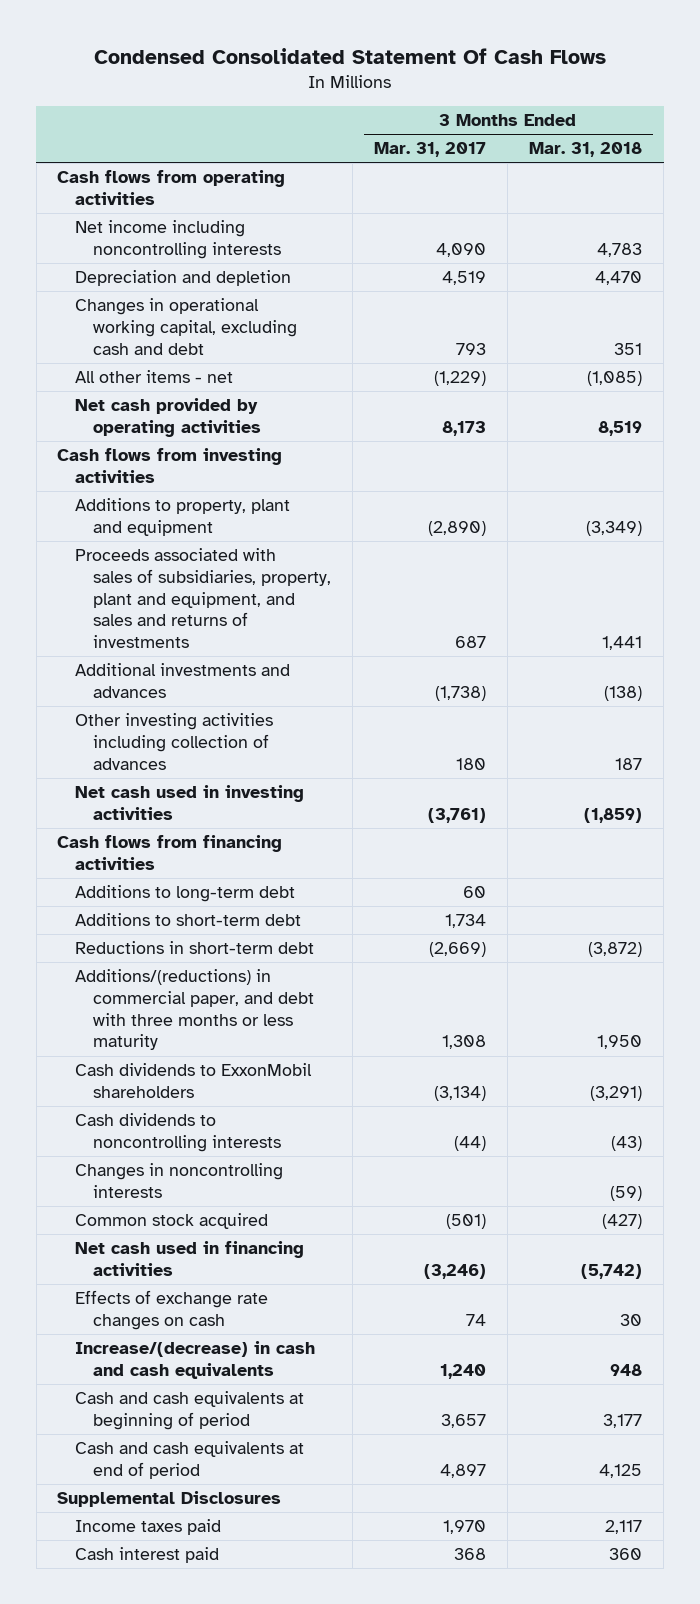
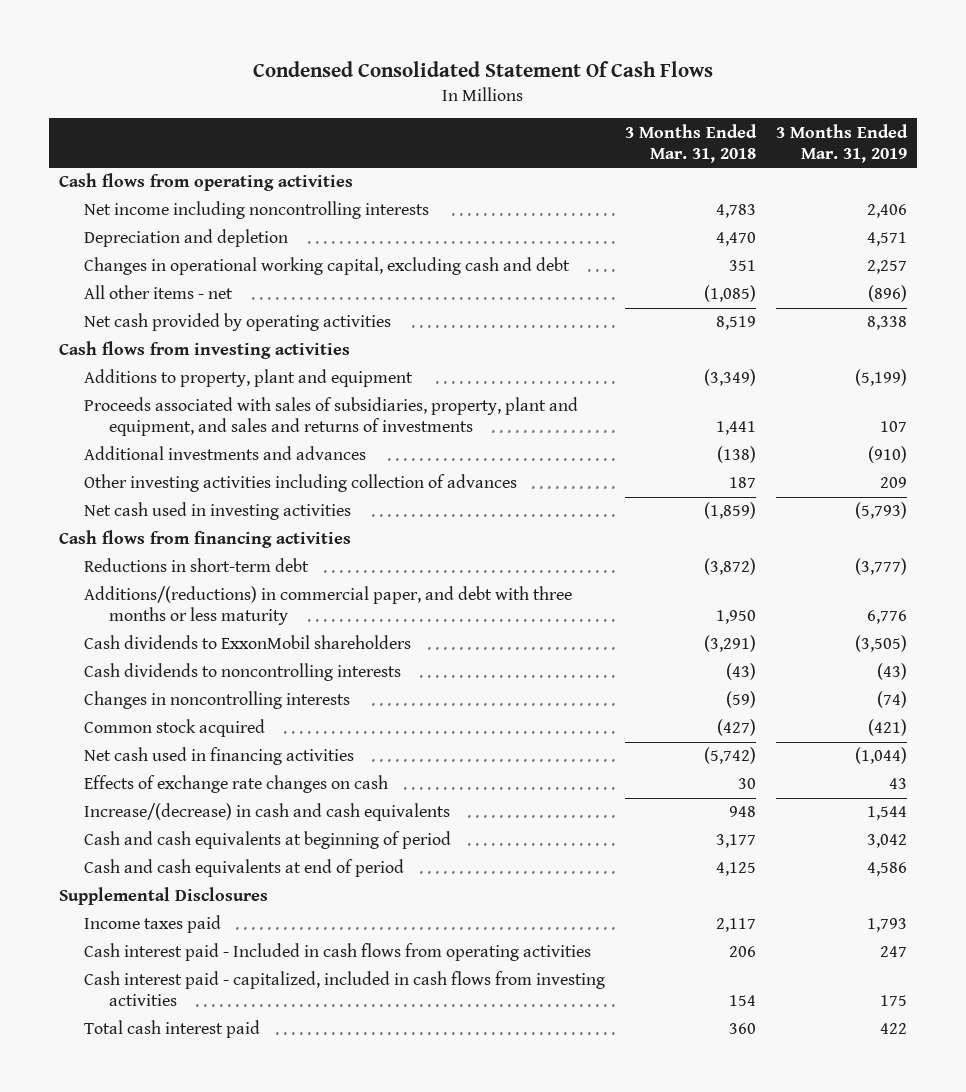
[374,142,487,158] Mar. 31, 2017 -> none
none -> [776,123,909,163] 3 Months Ended Mar. 31, 2019
[75,885,296,903] Additions to long-term debt -> none
[75,913,302,927] Additions to short-term debt -> none
none -> [83,943,591,962] Cash interest paid - Included in cash flows from operating activities
none -> [83,971,605,1007] Cash interest paid - capitalized, included in cash flows from investing activities
[75,1547,220,1564] Cash interest paid -> [83,1020,260,1039] Total cash interest paid

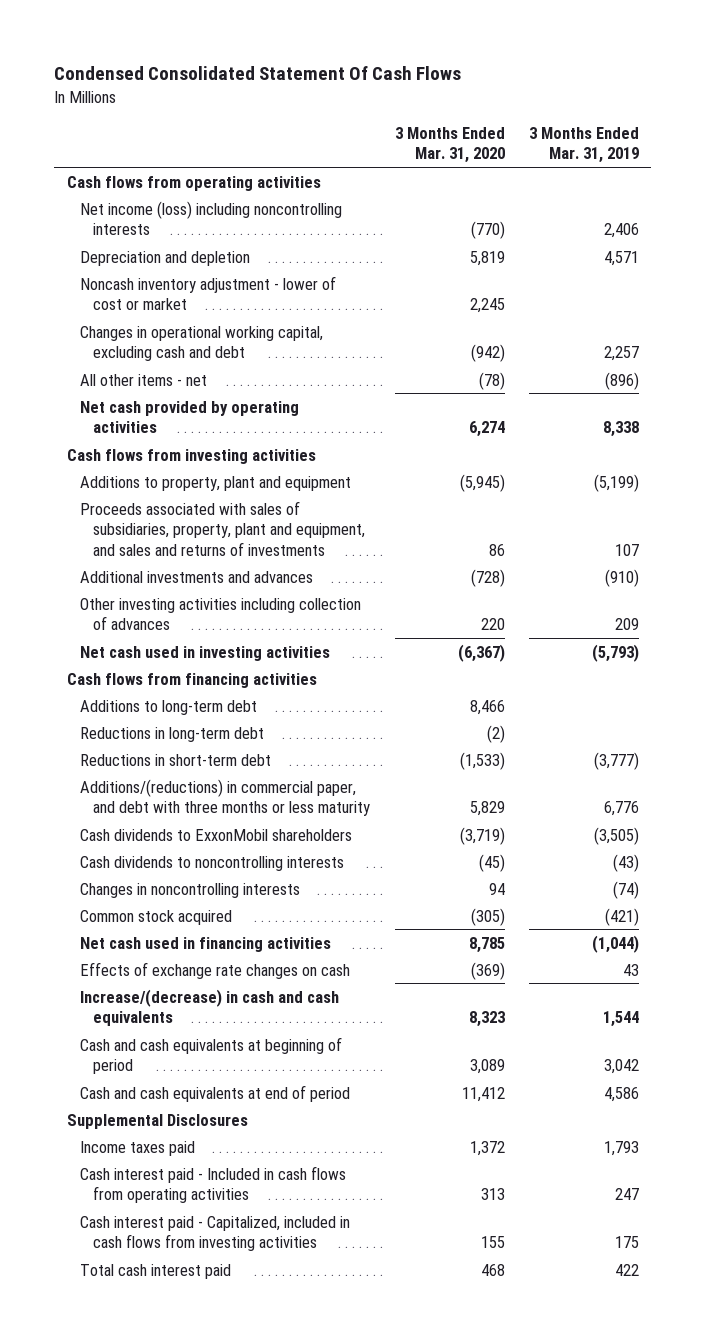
[625,123,758,163] 3 Months Ended Mar. 31, 2018 -> none
none -> [394,126,505,164] 3 Months Ended Mar. 31, 2020
[83,201,429,220] Net income including noncontrolling interests -> [80,200,343,236] Net income (loss) including noncontrolling interests
none -> [80,275,337,311] Noncash inventory adjustment - lower of cost or market
none -> [80,699,258,715] Additions to long-term debt
none -> [80,726,265,742] Reductions in long-term debt
[83,971,605,1007] Cash interest paid - capitalized, included in cash flows from investing activities -> [80,1215,351,1252] Cash interest paid - Capitalized, included in cash flows from investing activities

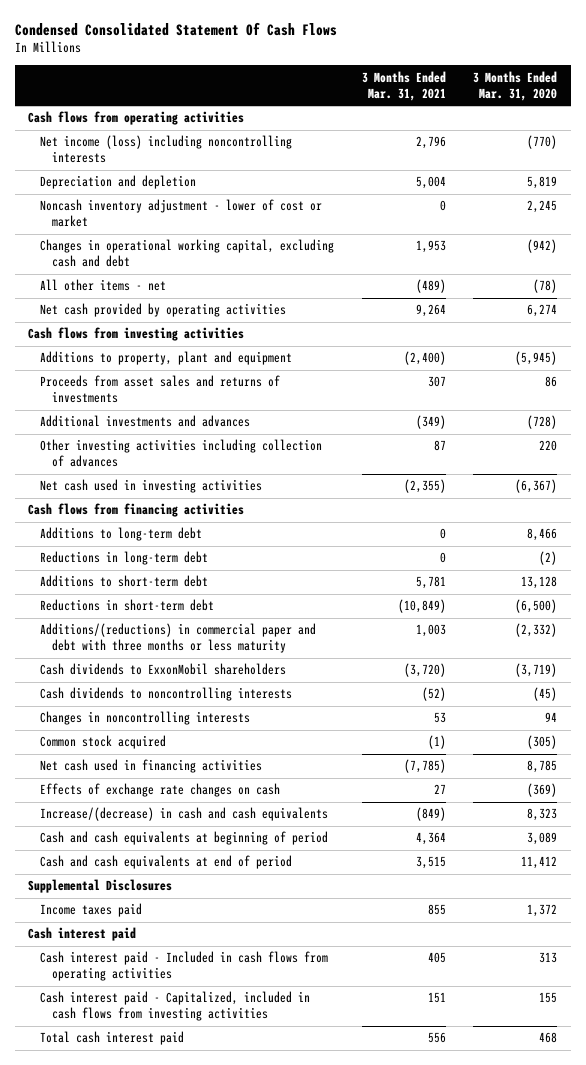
[529,126,640,164] 3 Months Ended Mar. 31, 2019 -> none
none -> [361,70,446,101] 3 Months Ended Mar. 31, 2021
[80,500,366,556] Proceeds associated with sales of subsidiaries, property, plant and equipment, and sales and returns of investments -> [40,375,281,404] Proceeds from asset sales and returns of investments
none -> [40,575,209,588] Additions to short-term debt
[459,751,505,770] (1,533) -> [515,599,558,614] (6,500)
[80,778,371,817] Additions/(reductions) in commercial paper, and debt with three months or less maturity -> [40,623,317,654] Additions/(reductions) in commercial paper and debt with three months or less maturity
[469,801,505,817] 5,829 -> [515,623,558,638] (2,332)
none -> [28,927,137,942] Cash interest paid

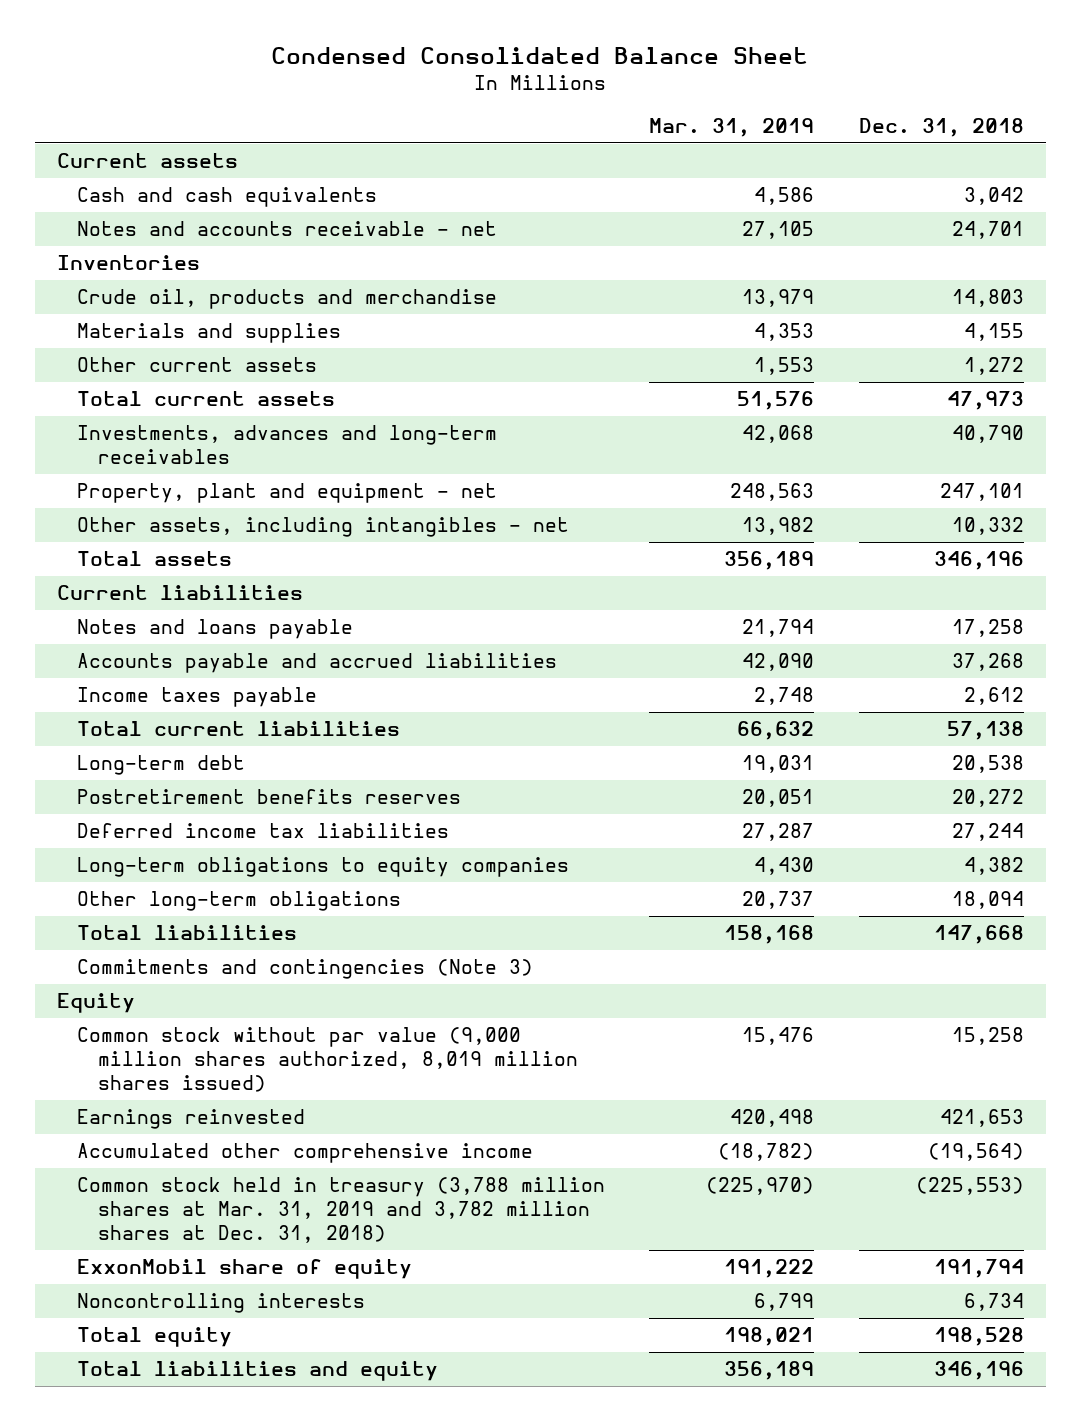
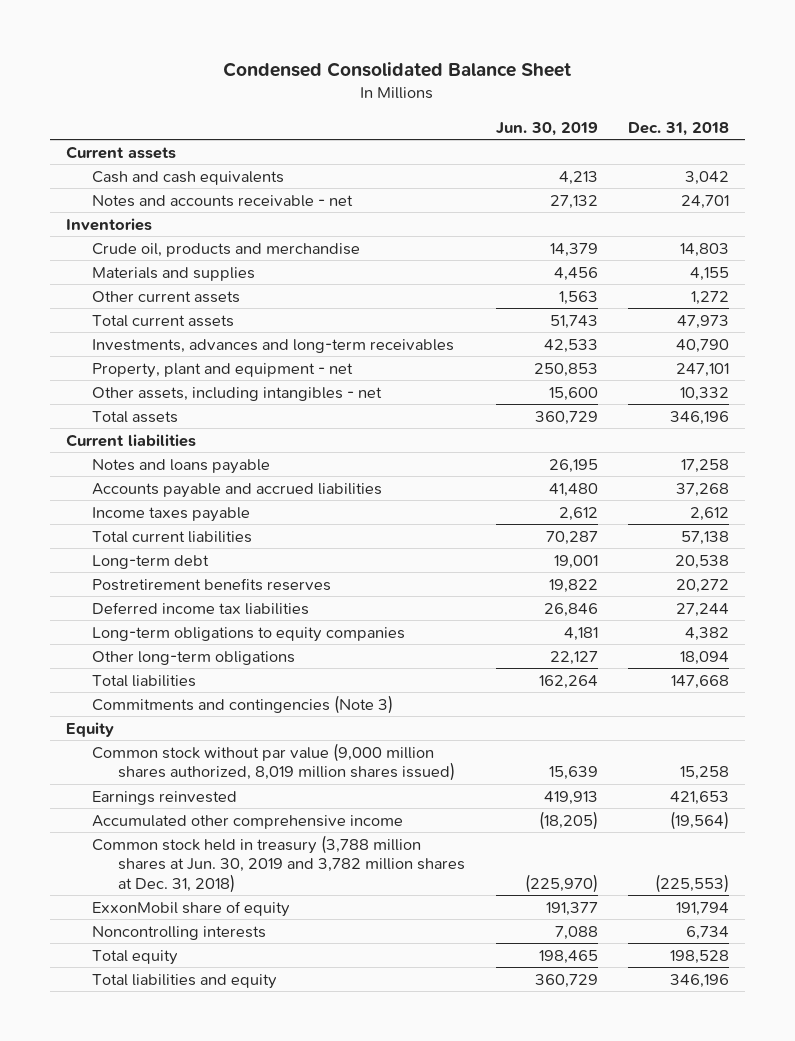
[649,118,815,138] Mar. 31, 2019 -> none
none -> [495,121,598,136] Jun. 30, 2019
[77,1177,606,1244] Common stock held in treasury (3,788 million shares at Mar. 31, 2019 and 3,782 million shares at Dec. 31, 2018) -> [91,834,465,893] Common stock held in treasury (3,788 million shares at Jun. 30, 2019 and 3,782 million shares at Dec. 31, 2018)

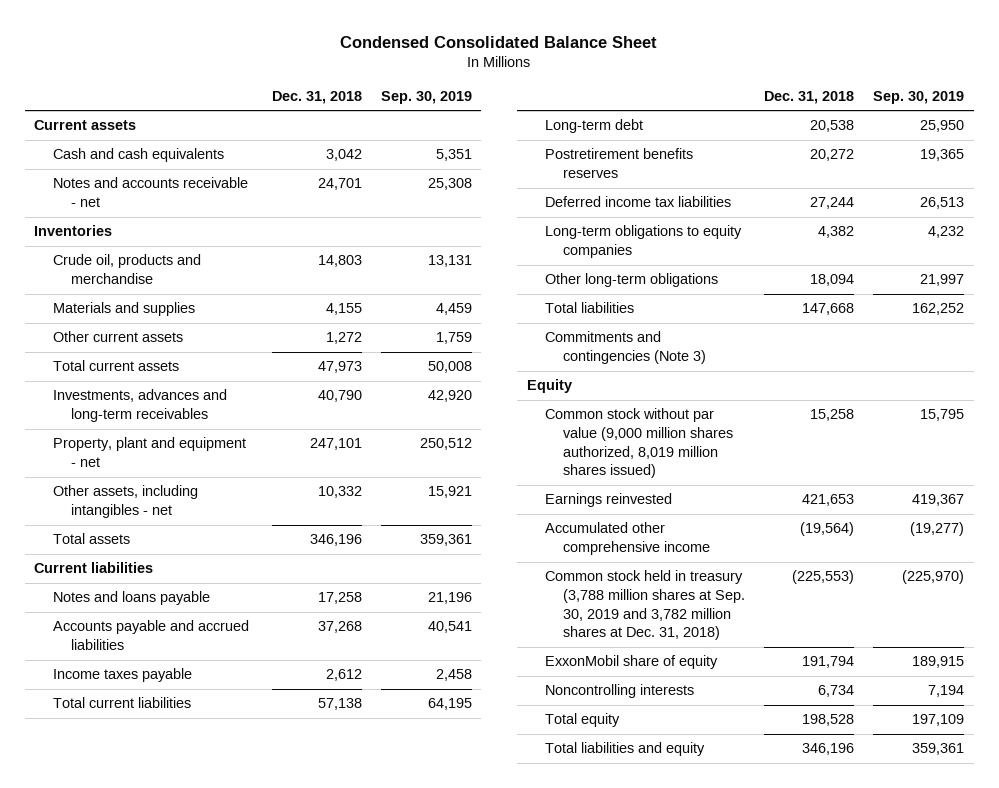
[495,121,598,136] Jun. 30, 2019 -> none
none -> [380,91,472,105] Sep. 30, 2019
[91,834,465,893] Common stock held in treasury (3,788 million shares at Jun. 30, 2019 and 3,782 million shares at Dec. 31, 2018) -> [545,570,746,641] Common stock held in treasury (3,788 million shares at Sep. 30, 2019 and 3,782 million shares at Dec. 31, 2018)

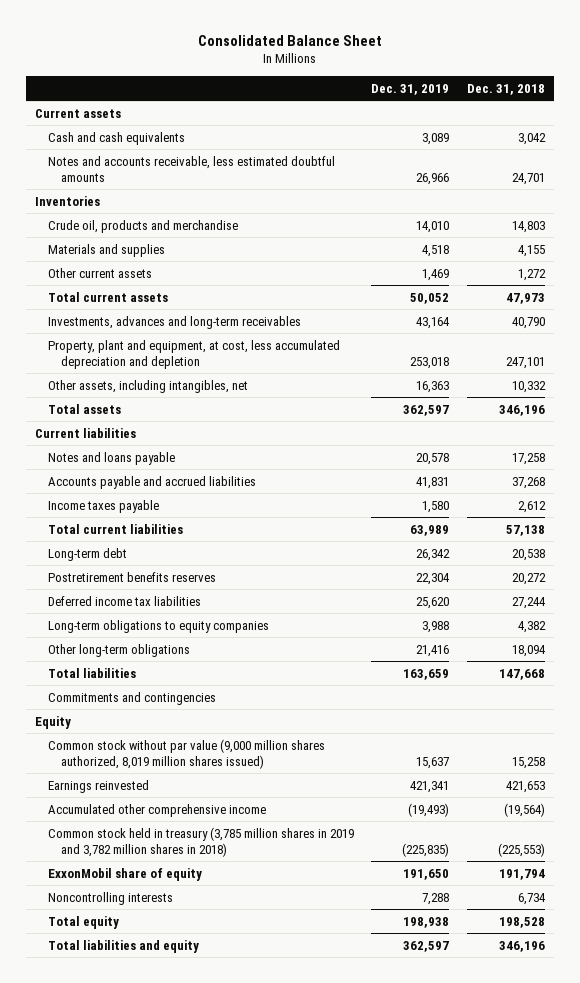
[340,35,658,48] Condensed Consolidated Balance Sheet -> [197,34,382,46] Consolidated Balance Sheet
[380,91,472,105] Sep. 30, 2019 -> none
none -> [371,83,450,95] Dec. 31, 2019
[52,177,248,208] Notes and accounts receivable - net -> [47,155,335,182] Notes and accounts receivable, less estimated doubtful amounts
[52,437,246,468] Property, plant and equipment - net -> [47,339,340,369] Property, plant and equipment, at cost, less accumulated depreciation and depletion
[52,485,198,519] Other assets, including intangibles - net -> [47,379,248,393] Other assets, including intangibles, net
[545,331,707,365] Commitments and contingencies (Note 3) -> [47,691,216,705] Commitments and contingencies
[545,570,746,641] Common stock held in treasury (3,788 million shares at Sep. 30, 2019 and 3,782 million shares at Dec. 31, 2018) -> [47,826,354,857] Common stock held in treasury (3,785 million shares in 2019 and 3,782 million shares in 2018)

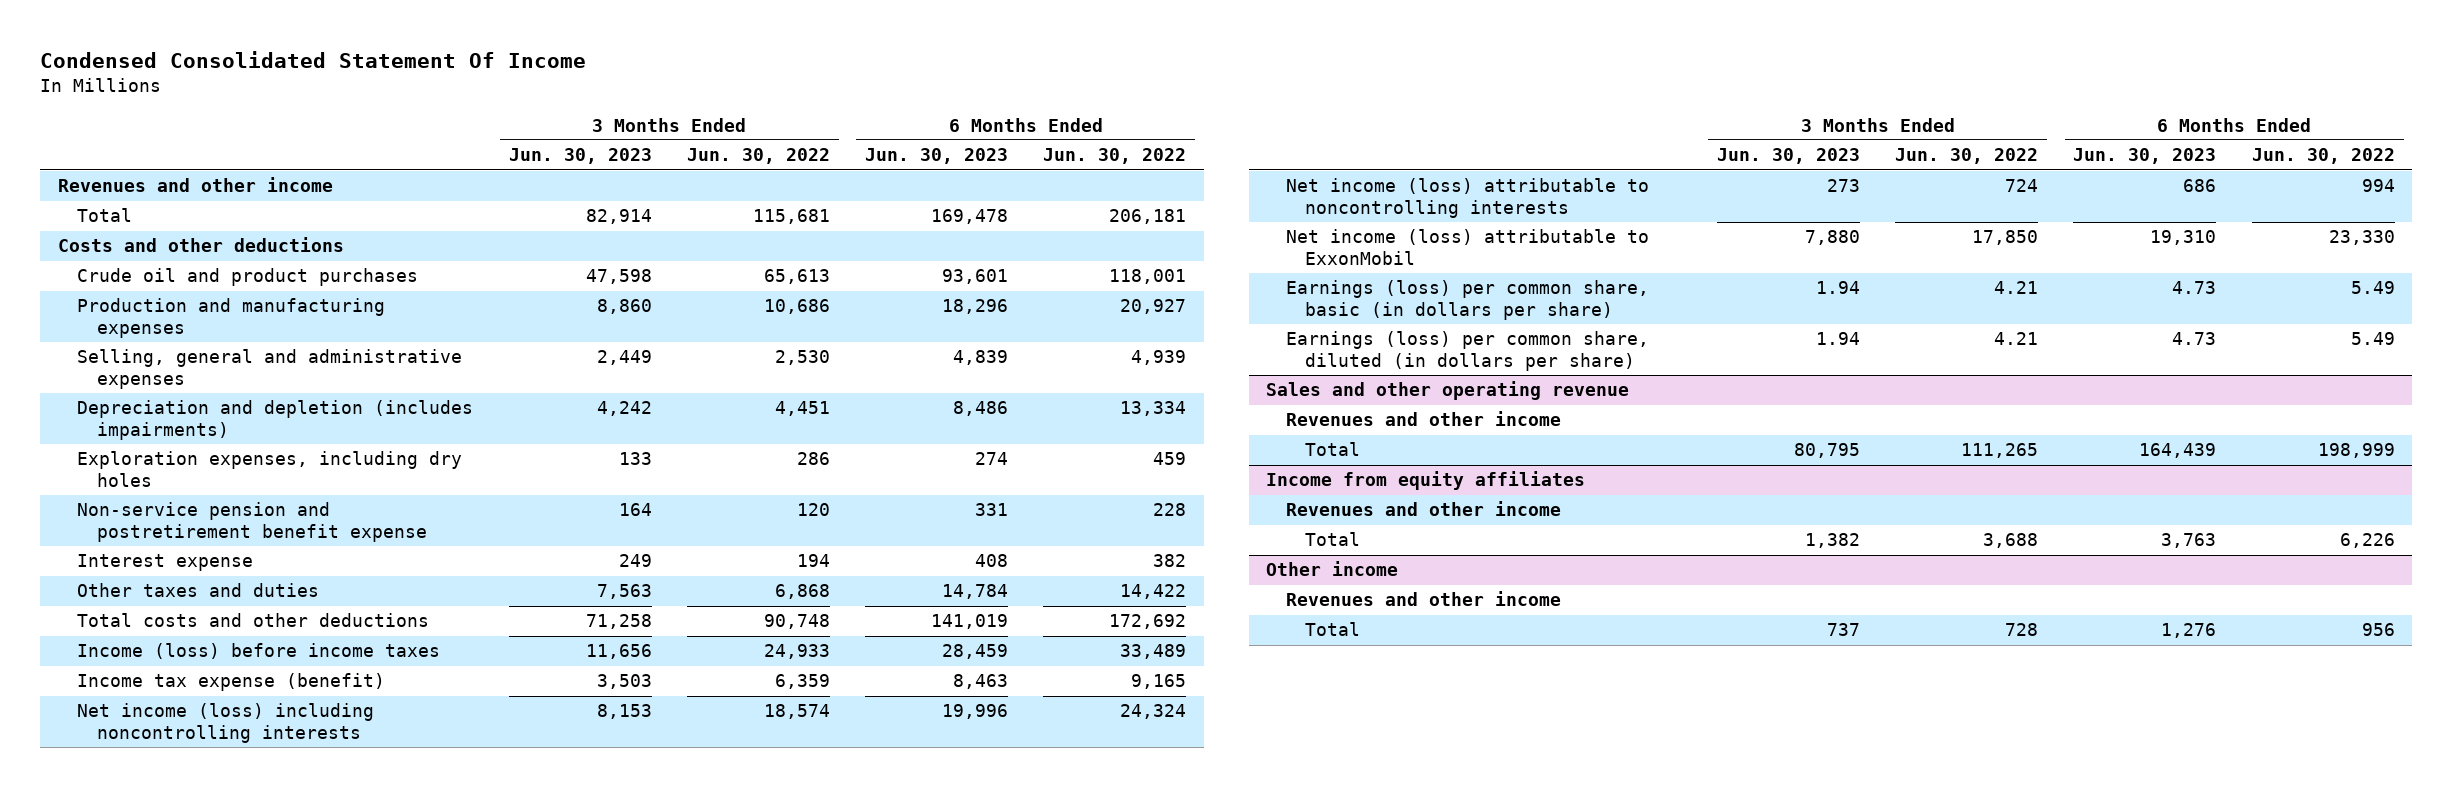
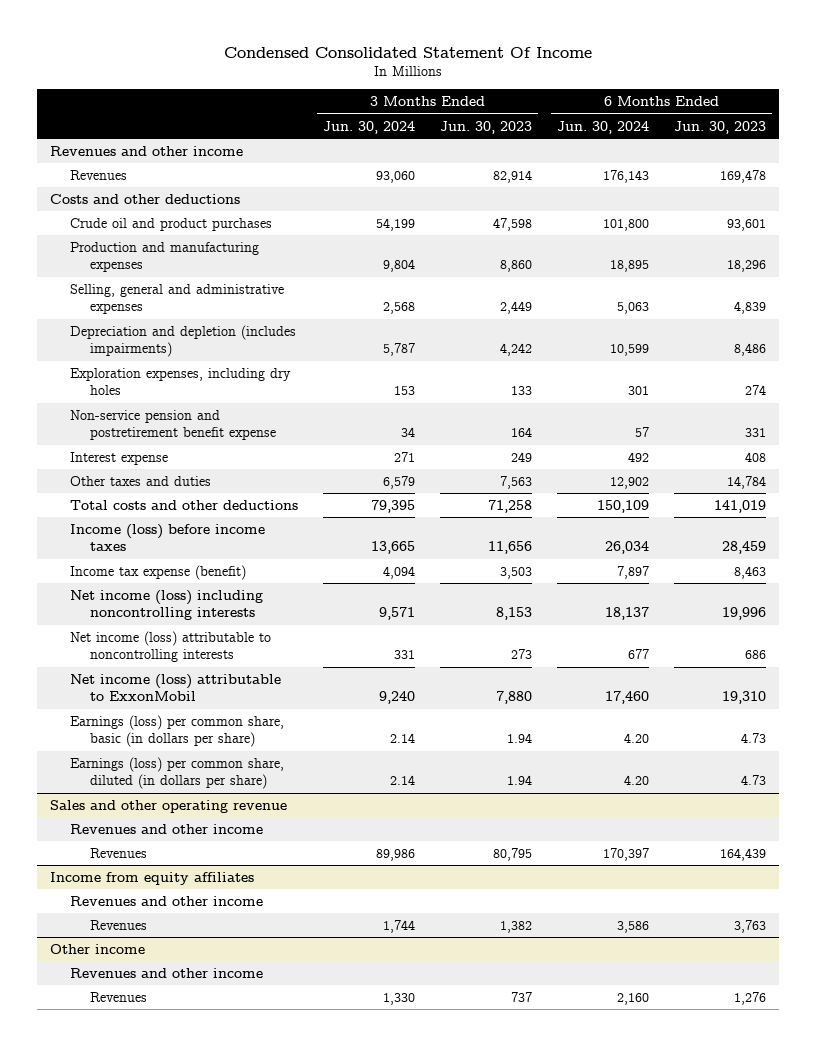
[686,148,830,165] Jun. 30, 2022 -> none
[1043,148,1187,165] Jun. 30, 2022 -> none
none -> [323,120,416,134] Jun. 30, 2024
none -> [557,120,650,134] Jun. 30, 2024
[77,208,133,223] Total -> [69,169,127,180] Revenues
[1305,442,1361,457] Total -> [90,847,148,858] Revenues
[1305,532,1361,547] Total -> [90,919,148,930] Revenues
[1305,622,1361,637] Total -> [90,991,148,1002] Revenues

